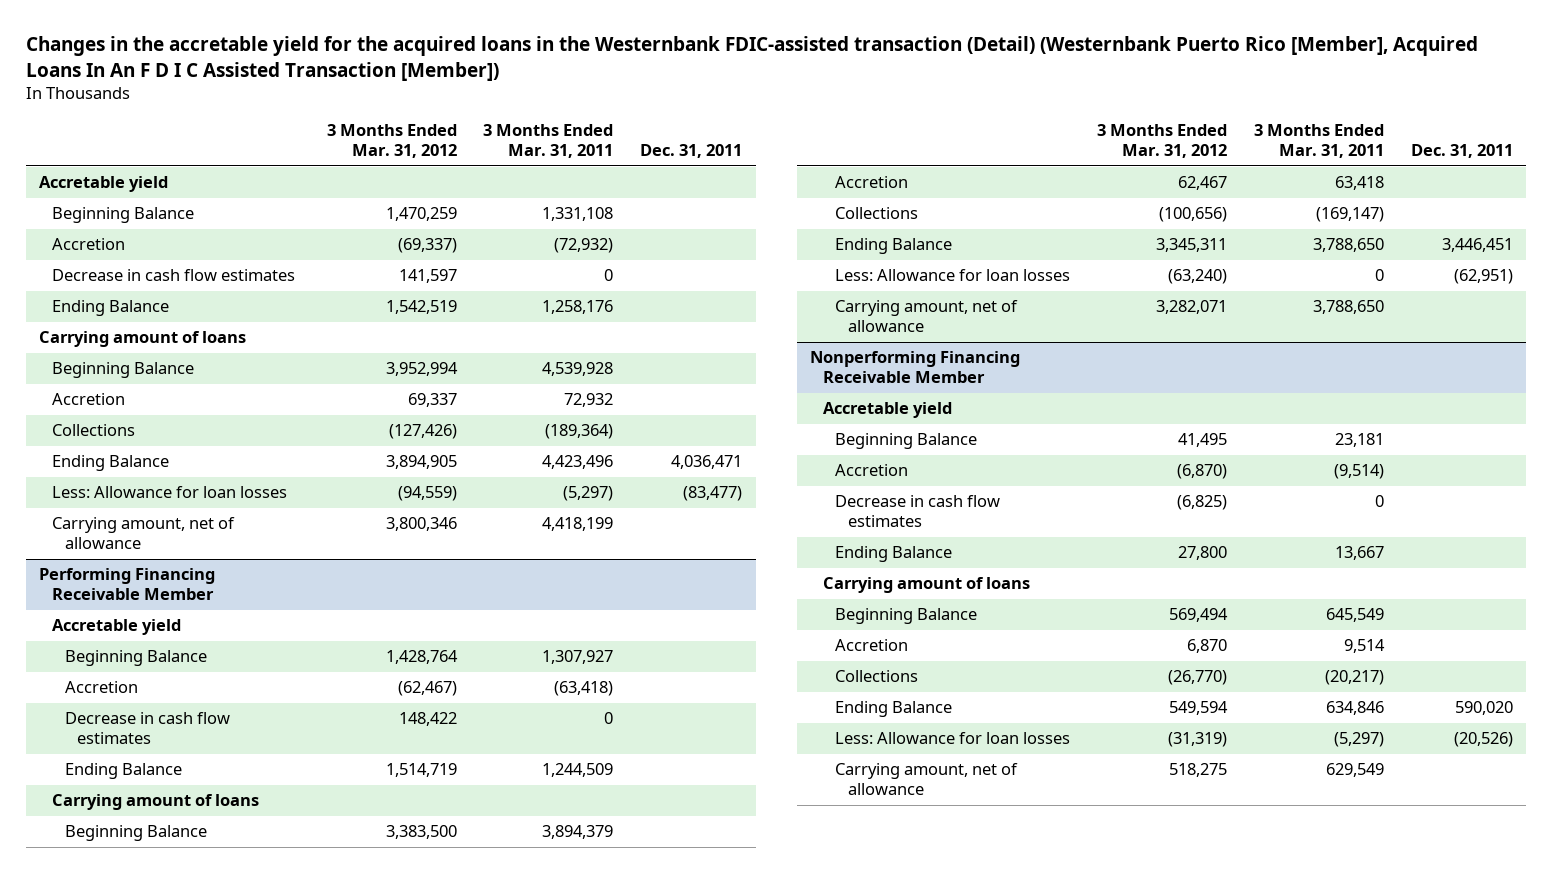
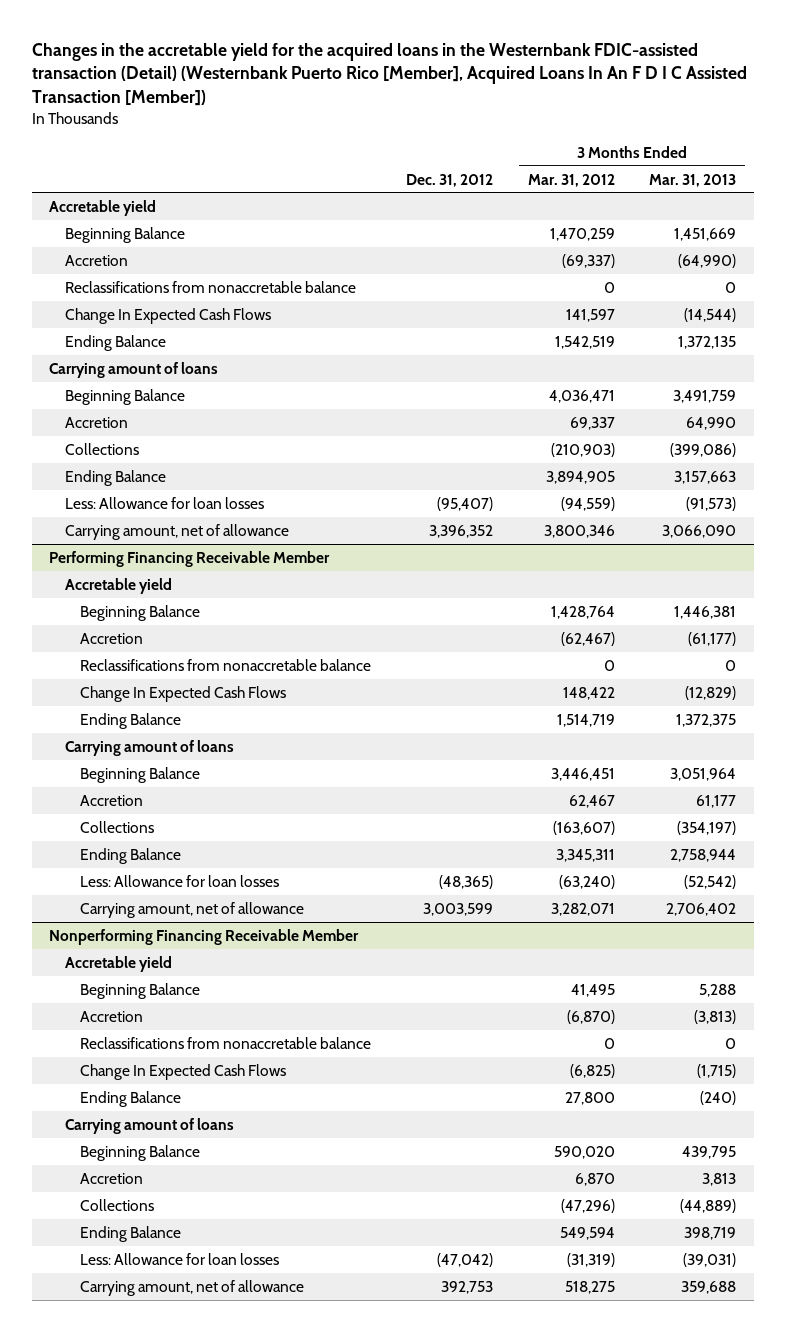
[483,124,614,159] 3 Months Ended Mar. 31, 2011 -> none
[640,144,743,159] Dec. 31, 2011 -> none
none -> [406,173,494,187] Dec. 31, 2012
none -> [649,173,737,187] Mar. 31, 2013
none -> [64,280,356,293] Reclassifications from nonaccretable balance
[51,269,295,282] Decrease in cash flow estimates -> [64,307,271,324] Change In Expected Cash Flows
[385,362,458,377] 3,952,994 -> [548,389,615,403] 4,036,471
[388,424,457,440] (127,426) -> [550,442,615,457] (210,903)
none -> [80,658,372,671] Reclassifications from nonaccretable balance
[64,712,230,745] Decrease in cash flow estimates -> [80,685,287,702] Change In Expected Cash Flows
[385,825,457,840] 3,383,500 -> [550,767,615,781] 3,446,451
[1159,207,1228,223] (100,656) -> [552,820,615,835] (163,607)
none -> [80,1036,372,1049] Reclassifications from nonaccretable balance
[835,495,1001,528] Decrease in cash flow estimates -> [80,1063,287,1080] Change In Expected Cash Flows
[1169,608,1229,623] 569,494 -> [553,1145,615,1159] 590,020
[1168,670,1228,686] (26,770) -> [560,1198,615,1213] (47,296)

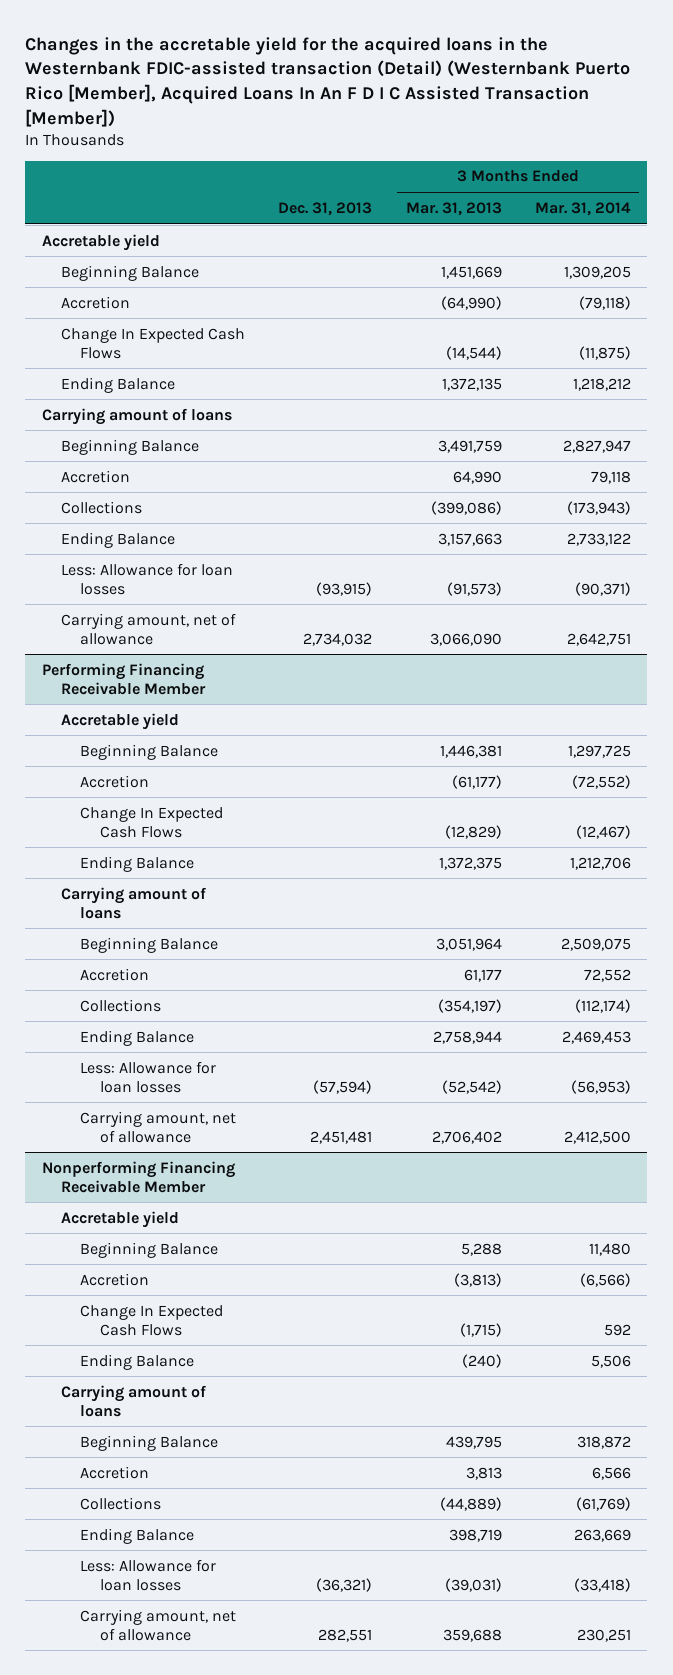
[406,173,494,187] Dec. 31, 2012 -> none
[527,173,615,187] Mar. 31, 2012 -> none
none -> [278,201,373,216] Dec. 31, 2013
none -> [534,201,631,216] Mar. 31, 2014
[64,280,356,293] Reclassifications from nonaccretable balance -> none
[80,658,372,671] Reclassifications from nonaccretable balance -> none
[80,1036,372,1049] Reclassifications from nonaccretable balance -> none

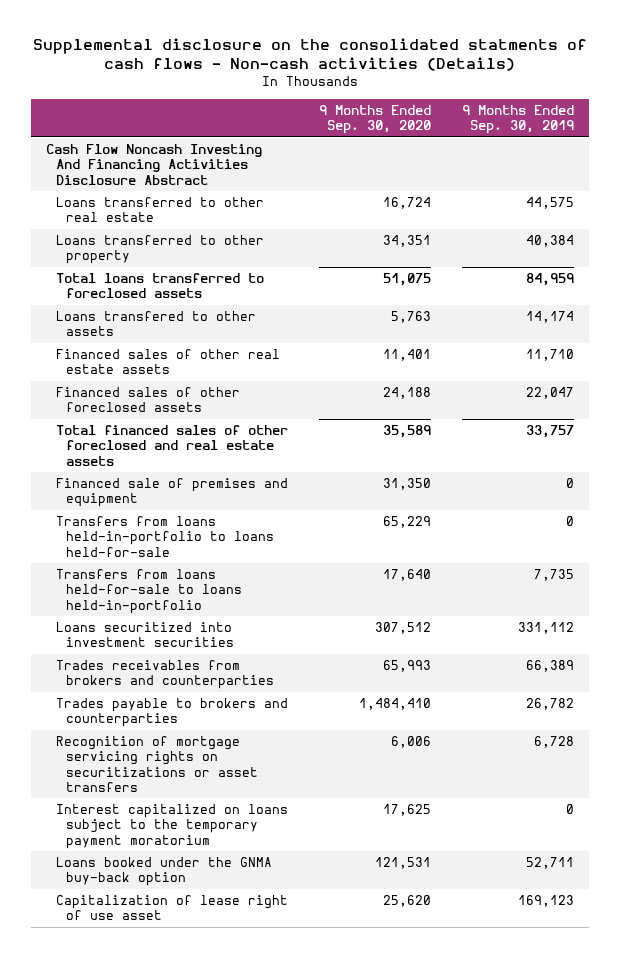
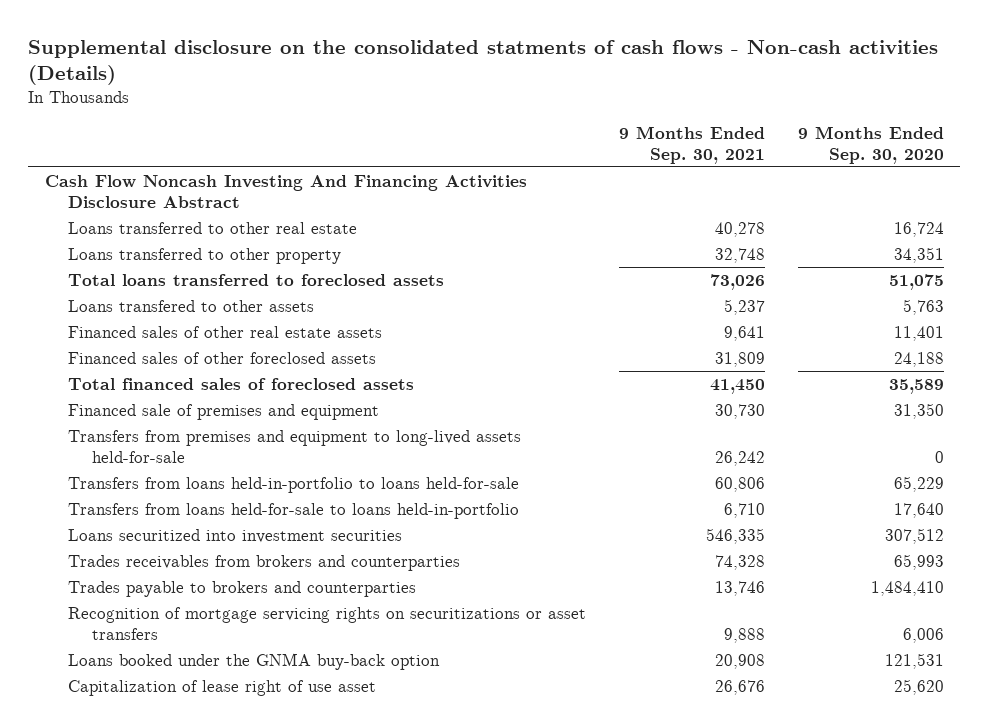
[461,104,574,135] 9 Months Ended Sep. 30, 2019 -> none
none -> [618,125,765,164] 9 Months Ended Sep. 30, 2021
[55,425,288,466] Total financed sales of other foreclosed and real estate assets -> [68,377,415,390] Total financed sales of foreclosed assets
none -> [68,429,522,463] Transfers from premises and equipment to long-lived assets held-for-sale
[55,804,288,849] Interest capitalized on loans subject to the temporary payment moratorium -> none

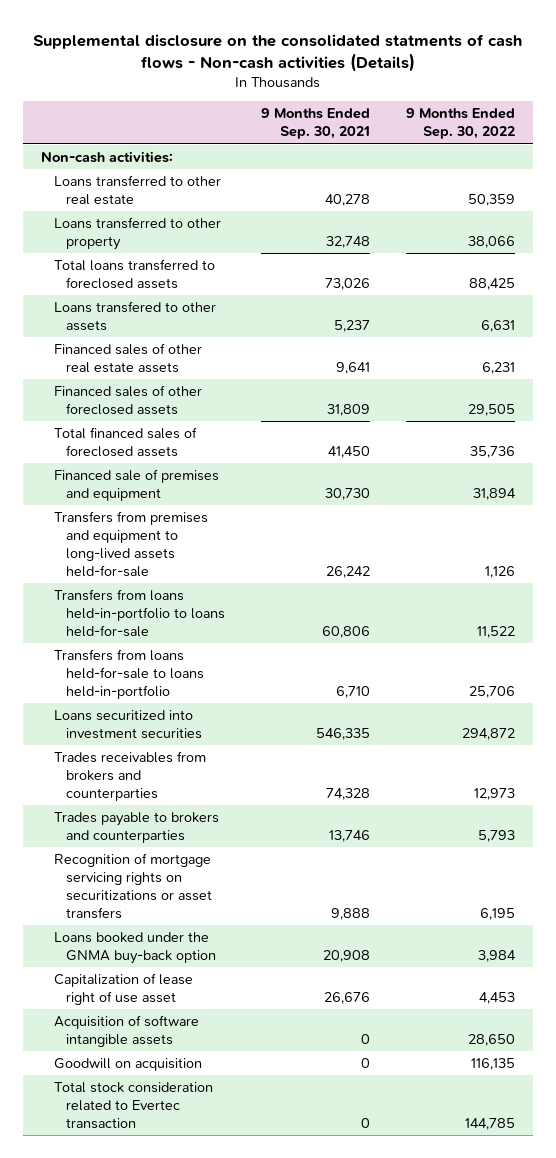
[797,125,944,164] 9 Months Ended Sep. 30, 2020 -> none
none -> [406,108,516,140] 9 Months Ended Sep. 30, 2022
[44,174,527,208] Cash Flow Noncash Investing And Financing Activities Disclosure Abstract -> [41,150,174,163] Non-cash activities:
none -> [53,1014,199,1048] Acquisition of software intangible assets
none -> [53,1057,202,1071] Goodwill on acquisition
none -> [53,1081,213,1130] Total stock consideration related to Evertec transaction

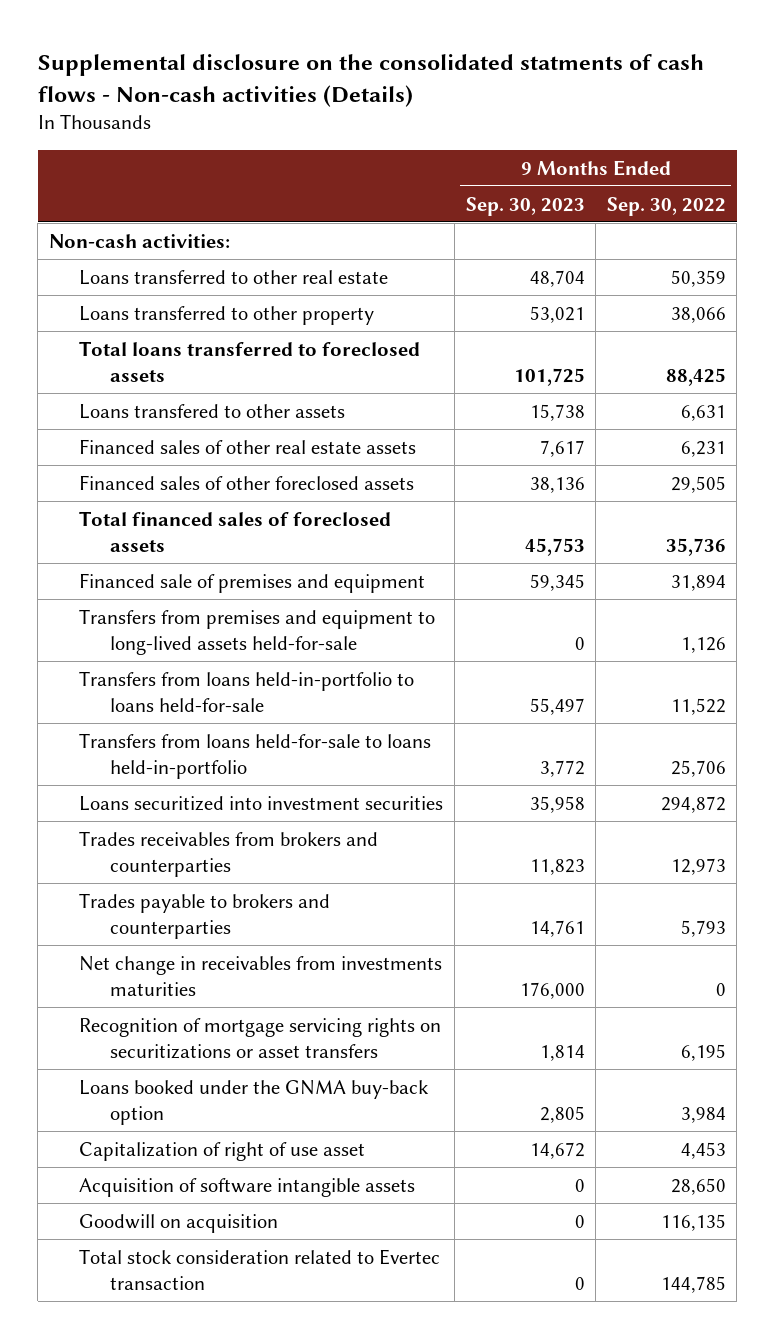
[260,108,370,140] 9 Months Ended Sep. 30, 2021 -> none
none -> [465,196,585,216] Sep. 30, 2023
none -> [79,955,443,996] Net change in receivables from investments maturities
[53,972,193,1006] Capitalization of lease right of use asset -> [79,1141,366,1161] Capitalization of right of use asset

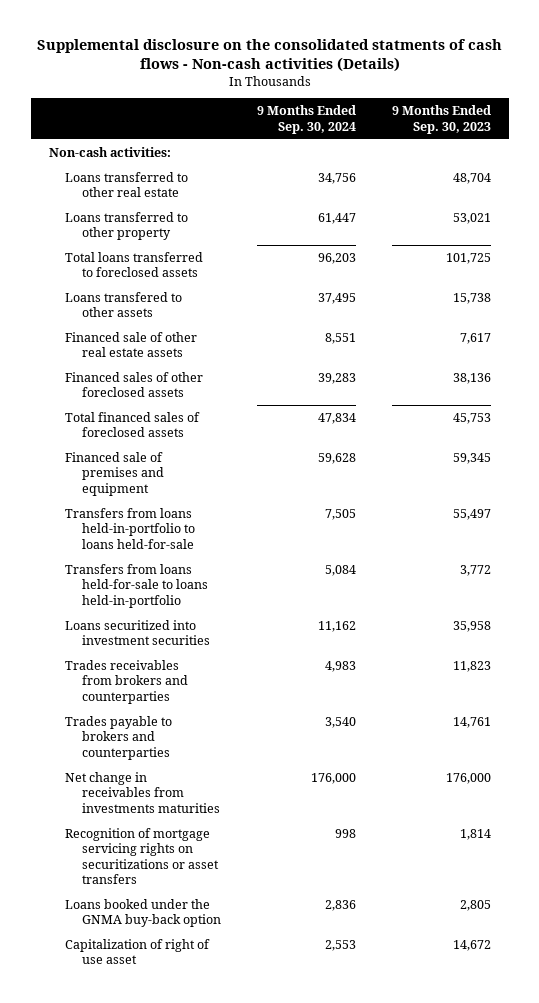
[606,196,726,216] Sep. 30, 2022 -> none
none -> [256,105,356,134] 9 Months Ended Sep. 30, 2024
[79,438,417,454] Financed sales of other real estate assets -> [65,331,198,358] Financed sale of other real estate assets
[79,608,436,655] Transfers from premises and equipment to long-lived assets held-for-sale -> none
[79,1177,416,1197] Acquisition of software intangible assets -> none
[79,1213,279,1233] Goodwill on acquisition -> none
[79,1248,441,1290] Total stock consideration related to Evertec transaction -> none

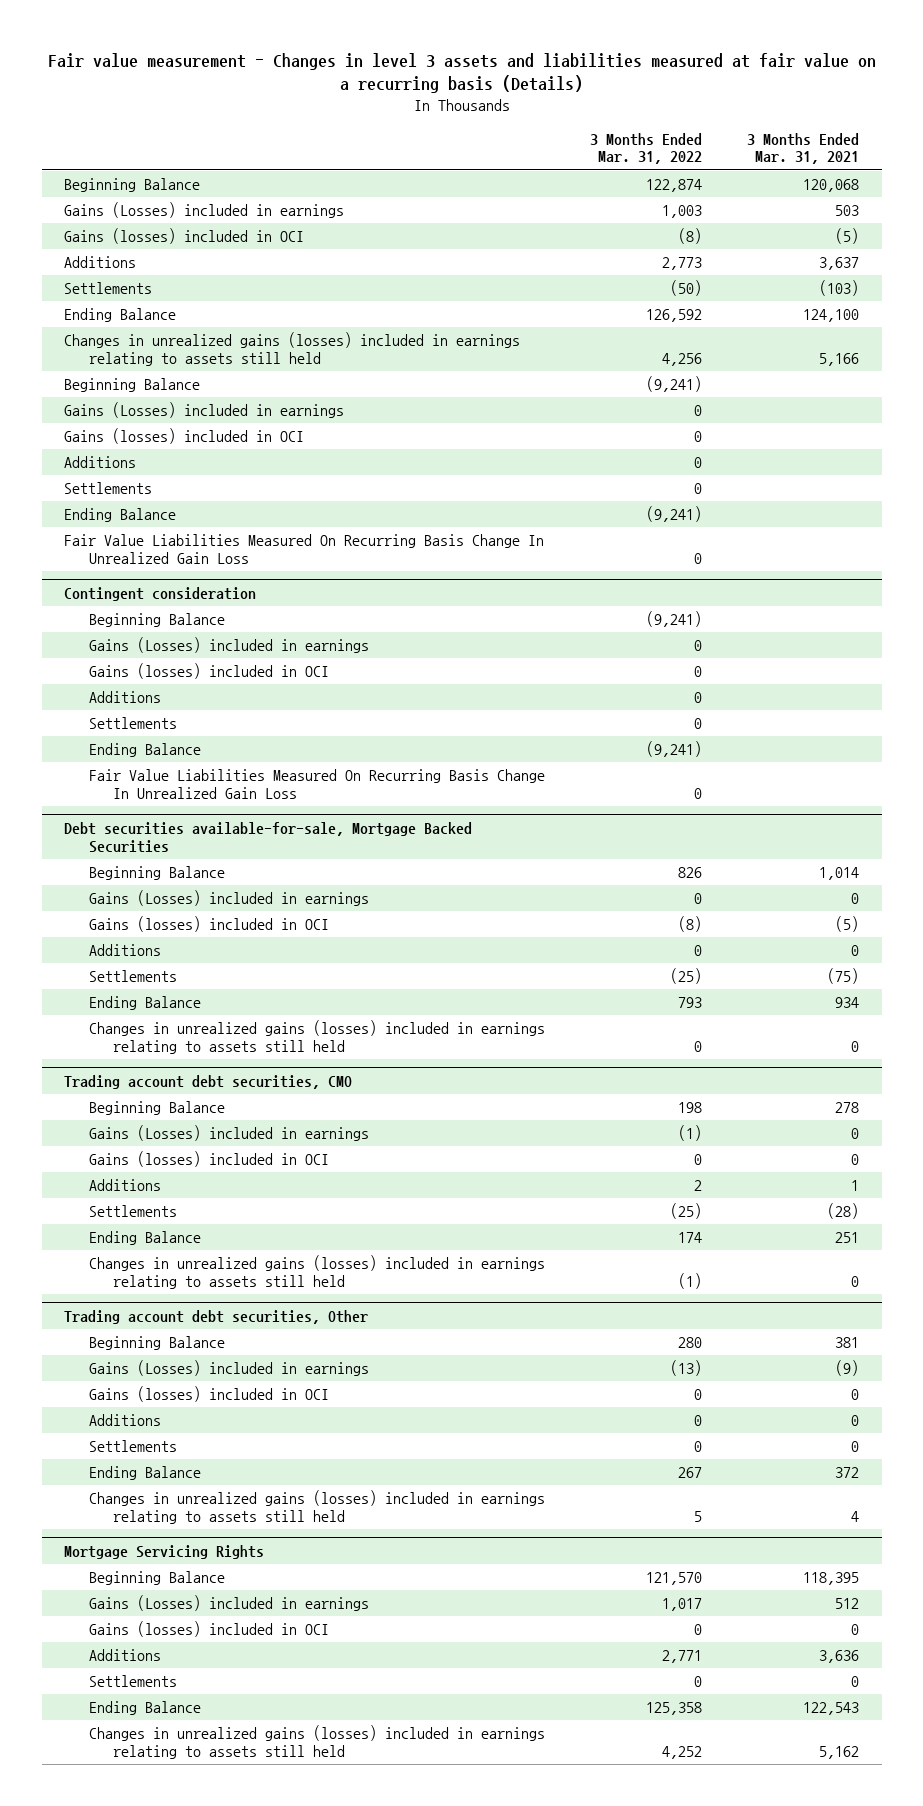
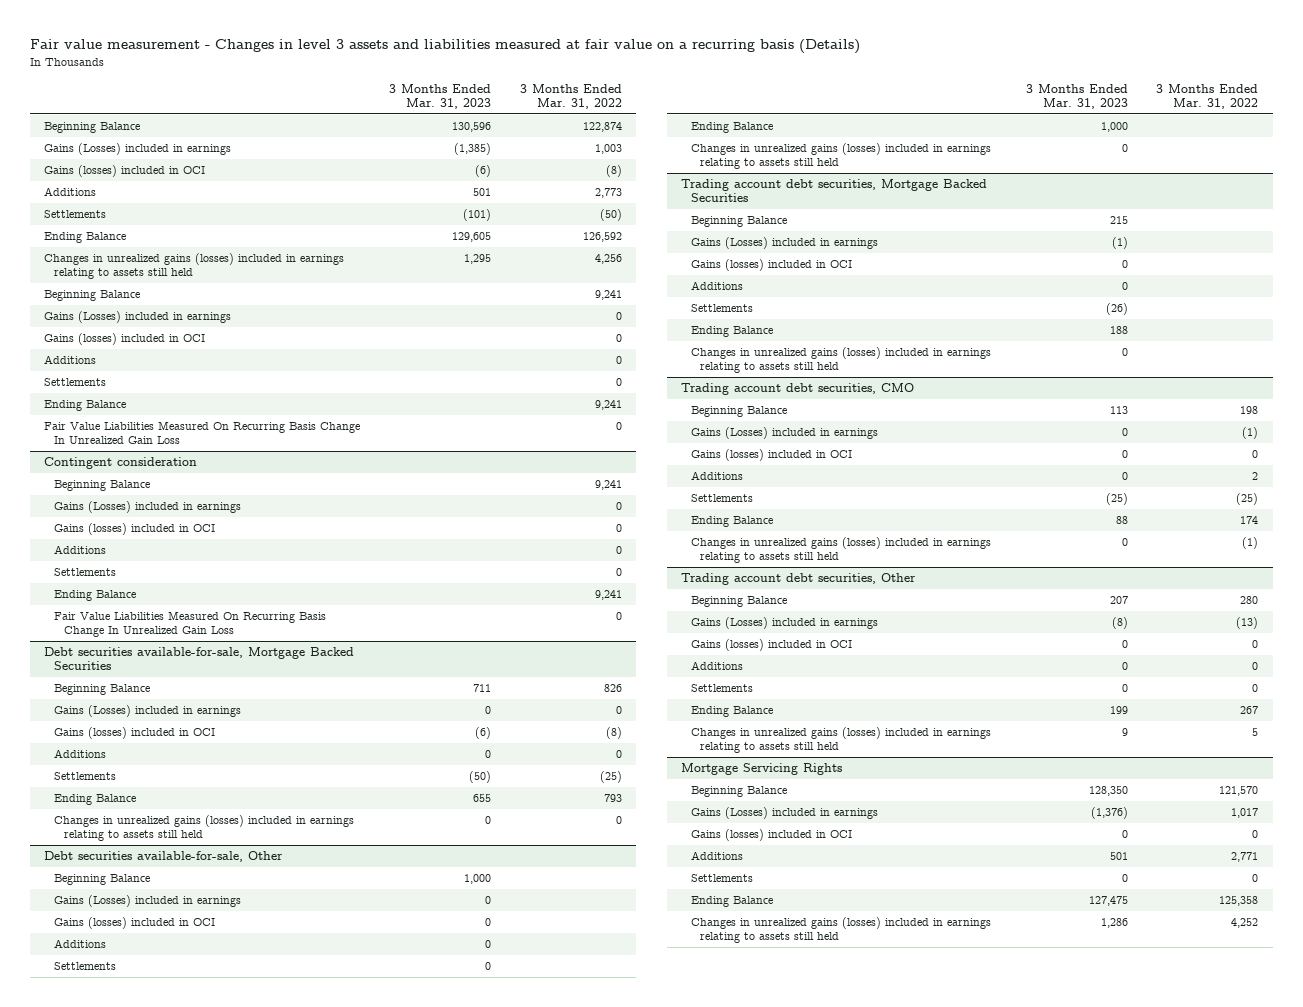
[747,132,860,165] 3 Months Ended Mar. 31, 2021 -> none
none -> [389,83,492,109] 3 Months Ended Mar. 31, 2023
[645,376,702,393] (9,241) -> [594,290,622,301] 9,241
[645,506,702,523] (9,241) -> [594,400,622,411] 9,241
[645,611,702,628] (9,241) -> [594,480,622,491] 9,241
[645,741,702,758] (9,241) -> [594,590,622,601] 9,241
none -> [44,851,284,863] Debt securities available-for-sale, Other
none -> [54,874,151,886] Beginning Balance
none -> [54,895,242,908] Gains (Losses) included in earnings
none -> [54,917,216,930] Gains (losses) included in OCI
none -> [54,939,107,949] Additions
none -> [54,962,117,971] Settlements
none -> [690,122,773,134] Ending Balance
none -> [690,143,991,170] Changes in unrealized gains (losses) included in earnings relating to assets still held
none -> [680,179,987,203] Trading account debt securities, Mortgage Backed Securities
none -> [690,216,787,228] Beginning Balance
none -> [690,237,878,250] Gains (Losses) included in earnings
none -> [690,259,852,272] Gains (losses) included in OCI
none -> [690,281,743,291] Additions
none -> [690,304,753,313] Settlements
none -> [690,326,773,338] Ending Balance
none -> [690,347,991,374] Changes in unrealized gains (losses) included in earnings relating to assets still held

